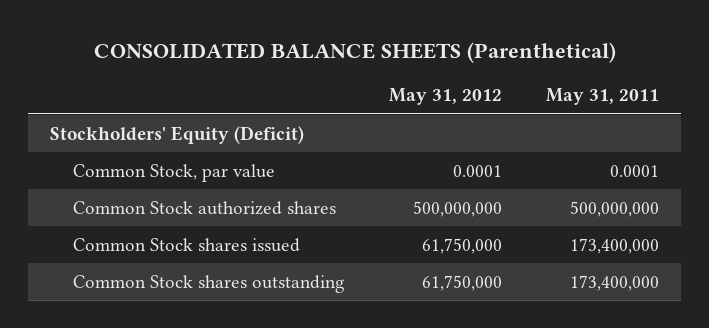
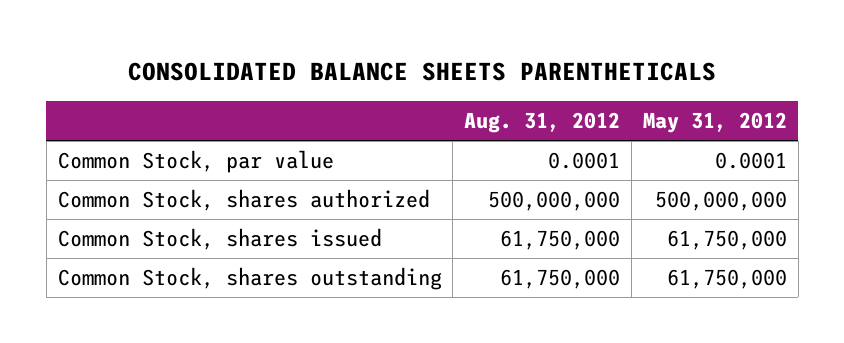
[93,41,616,63] CONSOLIDATED BALANCE SHEETS (Parenthetical) -> [128,61,717,81] CONSOLIDATED BALANCE SHEETS PARENTHETICALS
[546,88,660,106] May 31, 2011 -> none
none -> [464,112,621,134] Aug. 31, 2012
[50,125,305,144] Stockholders' Equity (Deficit) -> none
[72,200,336,215] Common Stock authorized shares -> [57,189,430,212] Common Stock, shares authorized
[72,237,300,252] Common Stock shares issued -> [57,228,382,251] Common Stock, shares issued
[72,274,345,293] Common Stock shares outstanding -> [57,267,442,291] Common Stock, shares outstanding

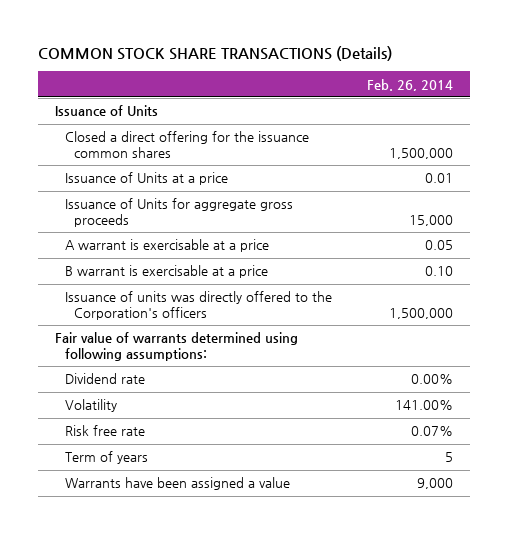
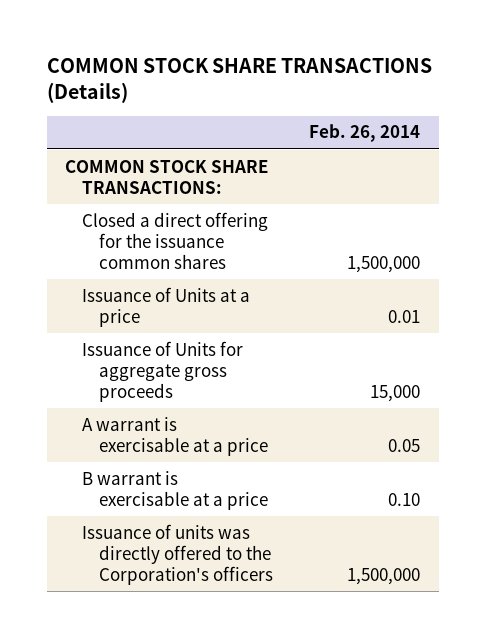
[55,105,159,117] Issuance of Units -> none
none -> [65,159,269,194] COMMON STOCK SHARE TRANSACTIONS:
[55,332,299,361] Fair value of warrants determined using following assumptions: -> none
[64,373,145,385] Dividend rate -> none
[64,399,117,413] Volatility -> none
[64,425,145,437] Risk free rate -> none
[64,451,148,465] Term of years -> none
[64,477,290,491] Warrants have been assigned a value -> none

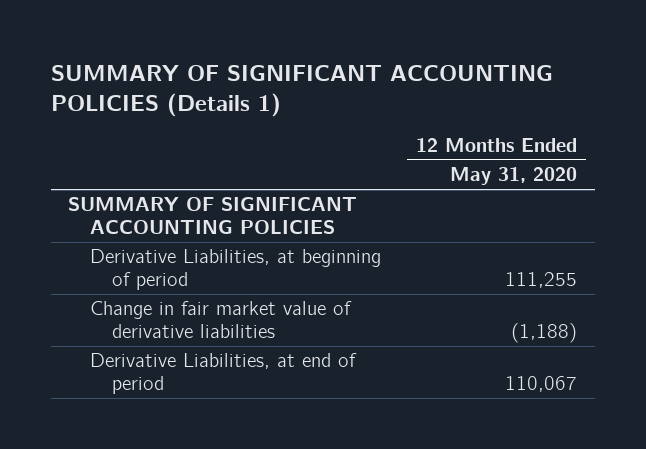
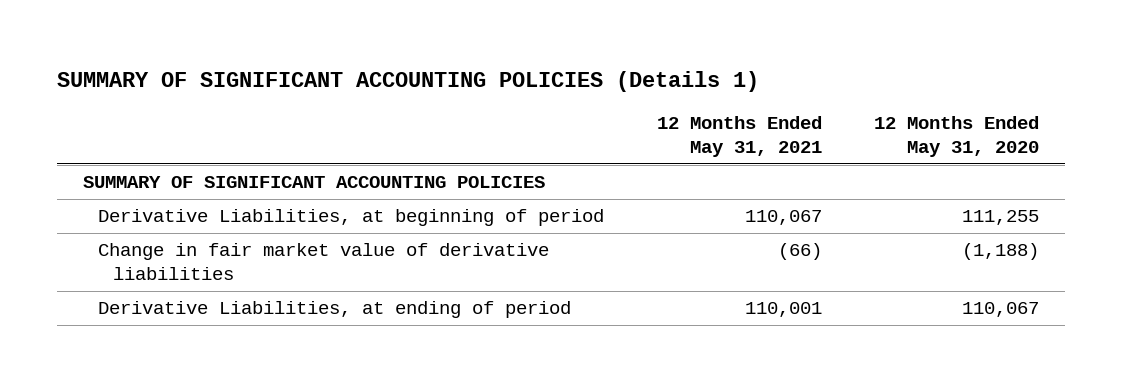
none -> [656,116,822,157] 12 Months Ended May 31, 2021
[90,353,358,394] Derivative Liabilities, at end of period -> [98,301,572,319] Derivative Liabilities, at ending of period

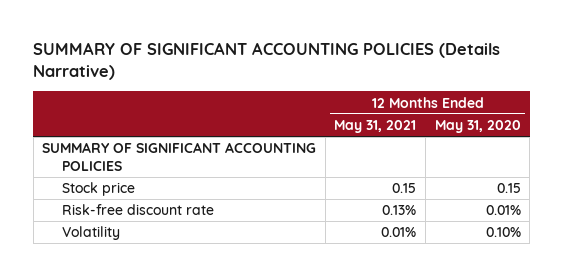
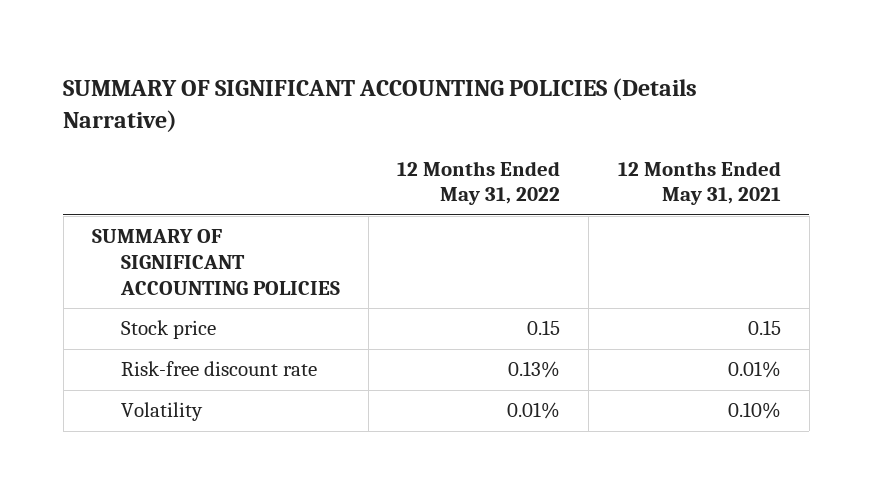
[434,120,521,134] May 31, 2020 -> none
none -> [397,160,561,206] 12 Months Ended May 31, 2022
[382,205,417,216] 0.13% -> [727,361,781,379] 0.01%
[381,227,417,238] 0.01% -> [727,402,781,420] 0.10%

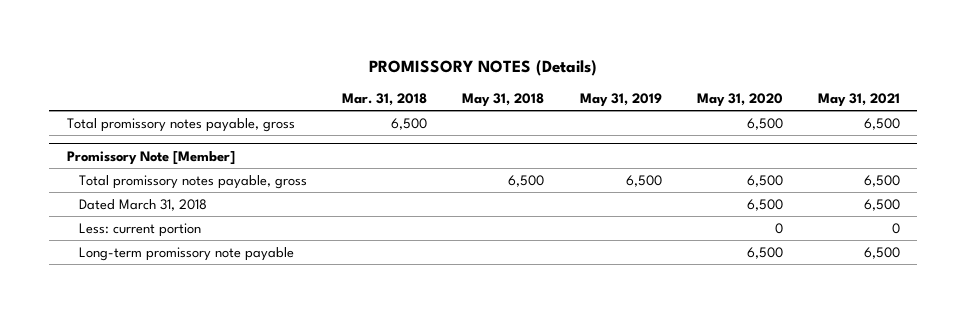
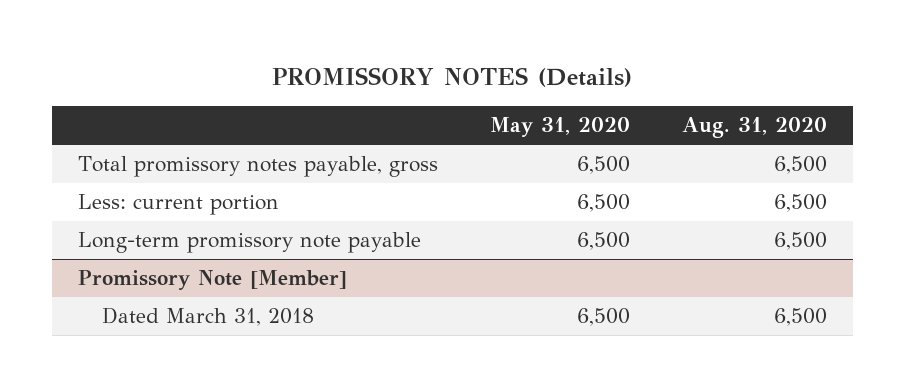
[342,93,428,107] Mar. 31, 2018 -> none
[462,93,545,108] May 31, 2018 -> none
[579,93,662,108] May 31, 2019 -> none
[817,93,900,108] May 31, 2021 -> none
none -> [681,117,827,139] Aug. 31, 2020
none -> [78,194,280,216] Less: current portion
none -> [78,232,422,254] Long-term promissory note payable
[79,174,308,189] Total promissory notes payable, gross -> none
[79,222,202,237] Less: current portion -> none
[79,246,295,261] Long-term promissory note payable -> none

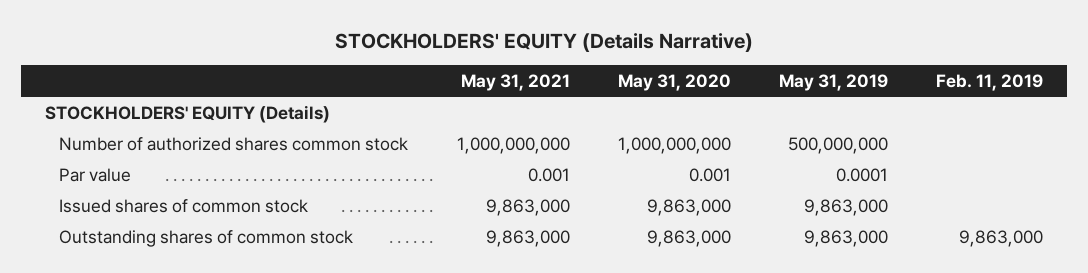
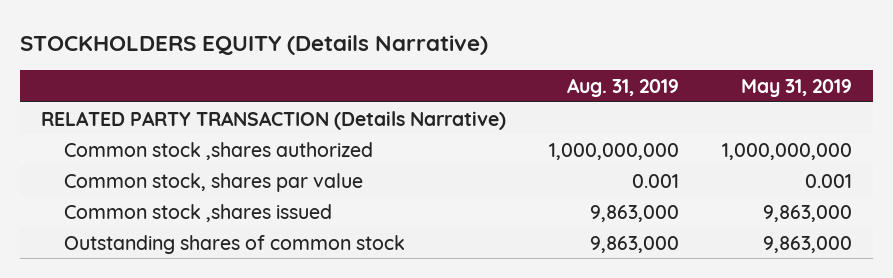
[334,32,753,52] STOCKHOLDERS' EQUITY (Details Narrative) -> [20,34,489,55] STOCKHOLDERS EQUITY (Details Narrative)
[460,74,570,92] May 31, 2021 -> none
[617,74,731,92] May 31, 2020 -> none
[936,74,1044,92] Feb. 11, 2019 -> none
none -> [567,77,680,97] Aug. 31, 2019
[44,104,330,123] STOCKHOLDERS' EQUITY (Details) -> none
none -> [41,110,507,130] RELATED PARTY TRANSACTION (Details Narrative)
[59,136,409,151] Number of authorized shares common stock -> [64,141,374,160] Common stock ,shares authorized
[787,136,888,154] 500,000,000 -> [721,142,852,160] 1,000,000,000
[59,167,132,182] Par value -> [64,172,364,192] Common stock, shares par value
[835,167,888,182] 0.0001 -> [804,173,852,188] 0.001
[59,198,309,213] Issued shares of common stock -> [64,203,333,222] Common stock ,shares issued

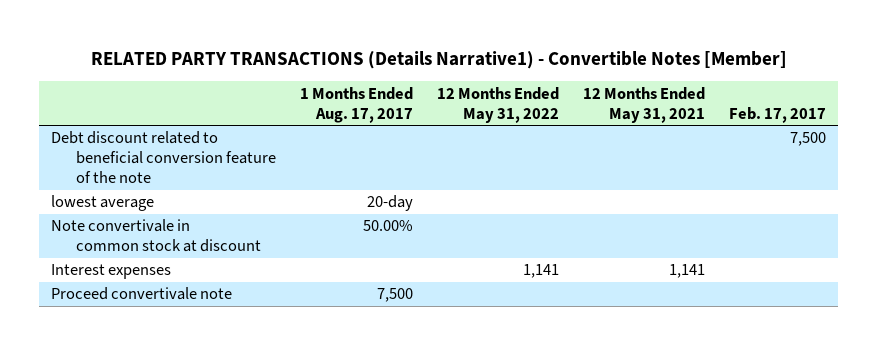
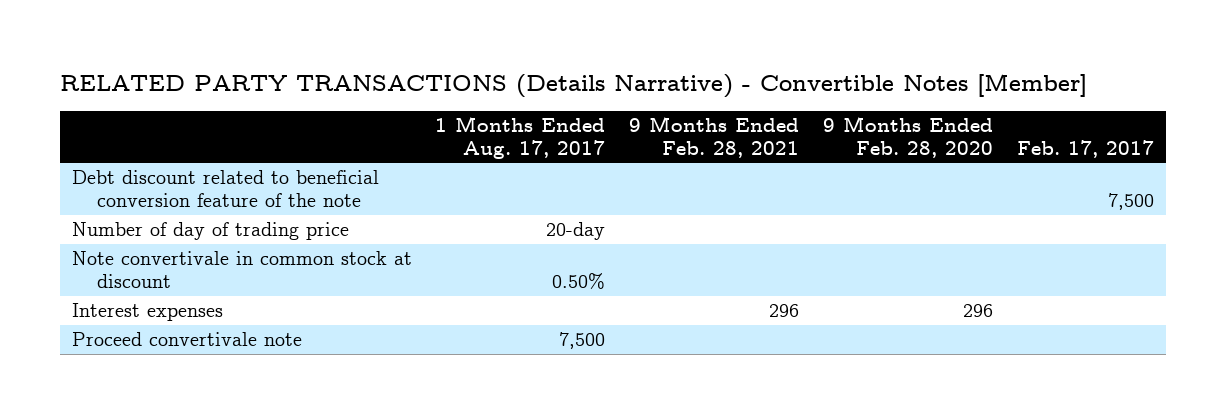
[90,50,787,69] RELATED PARTY TRANSACTIONS (Details Narrative1) - Convertible Notes [Member] -> [59,73,1087,98] RELATED PARTY TRANSACTIONS (Details Narrative) - Convertible Notes [Member]
[437,86,560,123] 12 Months Ended May 31, 2022 -> none
[583,86,706,123] 12 Months Ended May 31, 2021 -> none
none -> [629,115,800,158] 9 Months Ended Feb. 28, 2021
none -> [822,115,993,158] 9 Months Ended Feb. 28, 2020
[51,195,155,212] lowest average -> none
none -> [71,222,349,241] Number of day of trading price
[363,220,414,232] 50.00% -> [552,273,606,290] 0.50%

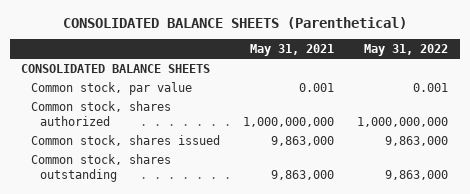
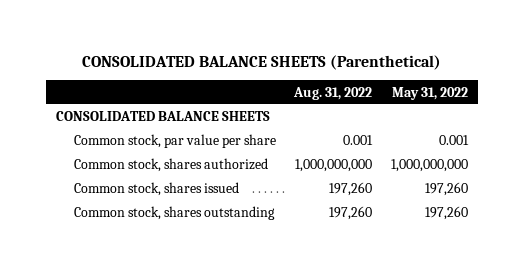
[249,44,334,57] May 31, 2021 -> none
none -> [293,86,373,100] Aug. 31, 2022
[30,81,192,95] Common stock, par value -> [73,134,276,149] Common stock, par value per share
[385,135,449,146] 9,863,000 -> [425,182,469,197] 197,260
[385,169,449,180] 9,863,000 -> [425,206,469,221] 197,260

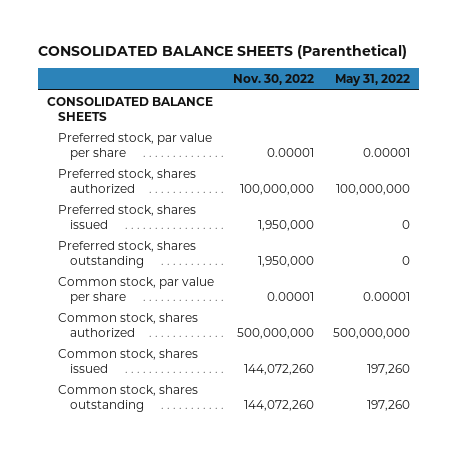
[293,86,373,100] Aug. 31, 2022 -> none
none -> [232,74,314,86] Nov. 30, 2022
none -> [58,132,213,160] Preferred stock, par value per share
none -> [58,168,197,193] Preferred stock, shares authorized
none -> [58,204,197,229] Preferred stock, shares issued
none -> [58,240,197,268] Preferred stock, shares outstanding
[439,135,470,146] 0.001 -> [362,291,410,301] 0.00001
[391,159,469,173] 1,000,000,000 -> [332,327,410,339] 500,000,000

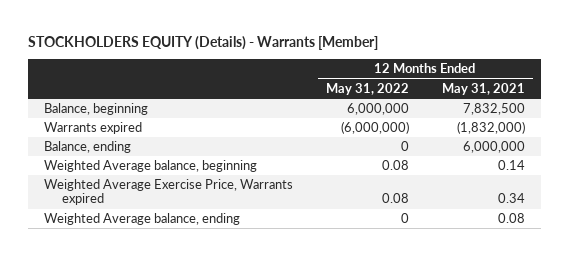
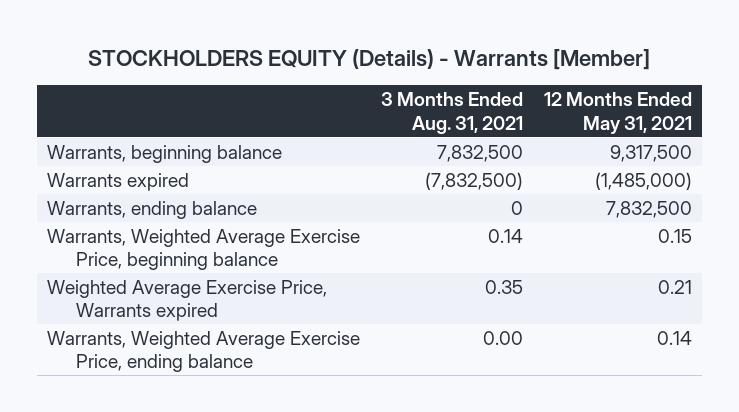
[325,82,409,95] May 31, 2022 -> none
none -> [380,92,523,134] 3 Months Ended Aug. 31, 2021
[44,103,149,116] Balance, beginning -> [47,144,283,163] Warrants, beginning balance
[462,103,525,116] 7,832,500 -> [609,144,692,162] 9,317,500
[456,121,525,135] (1,832,000) -> [594,171,692,190] (1,485,000)
[44,141,132,154] Balance, ending -> [47,200,258,219] Warrants, ending balance
[462,141,525,154] 6,000,000 -> [605,200,692,218] 7,832,500
[44,160,258,173] Weighted Average balance, beginning -> [47,228,361,271] Warrants, Weighted Average Exercise Price, beginning balance
[497,160,525,171] 0.14 -> [657,228,692,243] 0.15
[497,193,525,204] 0.34 -> [657,279,692,294] 0.21
[44,213,241,226] Weighted Average balance, ending -> [47,330,361,373] Warrants, Weighted Average Exercise Price, ending balance
[497,213,525,224] 0.08 -> [656,330,692,345] 0.14

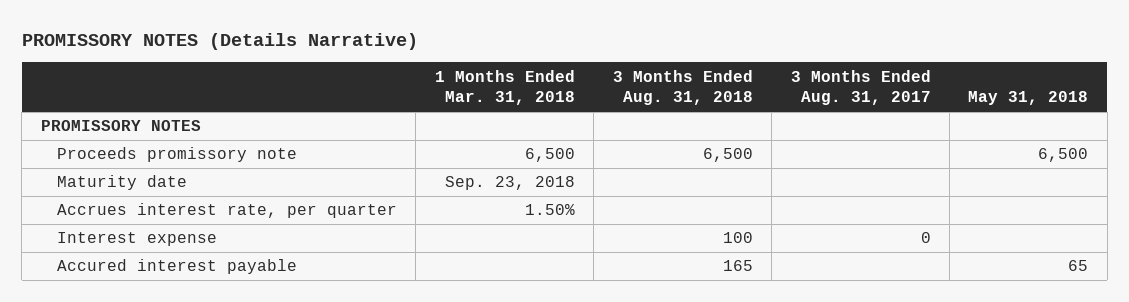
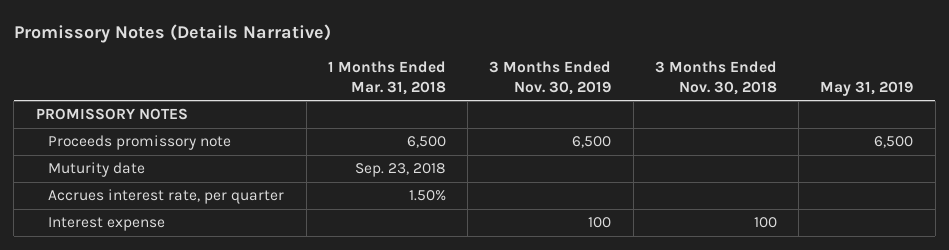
[21,33,418,51] PROMISSORY NOTES (Details Narrative) -> [13,23,331,43] Promissory Notes (Details Narrative)
[612,69,753,106] 3 Months Ended Aug. 31, 2018 -> none
[790,69,931,106] 3 Months Ended Aug. 31, 2017 -> none
[968,91,1089,106] May 31, 2018 -> none
none -> [489,60,612,95] 3 Months Ended Nov. 30, 2019
none -> [654,60,777,95] 3 Months Ended Nov. 30, 2018
none -> [820,80,914,96] May 31, 2019
[56,175,187,191] Maturity date -> [48,162,146,178] Muturity date
[56,259,297,275] Accured interest payable -> none

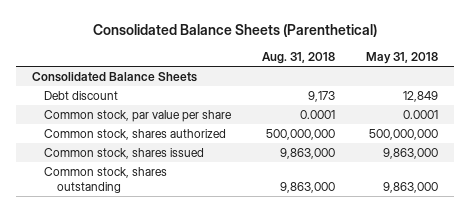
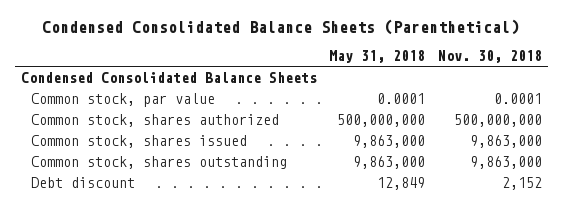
[93,23,378,37] Consolidated Balance Sheets (Parenthetical) -> [42,19,520,36] Condensed Consolidated Balance Sheets (Parenthetical)
[262,51,336,64] Aug. 31, 2018 -> none
none -> [437,50,542,64] Nov. 30, 2018
[31,72,197,83] Consolidated Balance Sheets -> [21,72,318,84] Condensed Consolidated Balance Sheets
[44,110,233,123] Common stock, par value per share -> [31,93,216,108] Common stock, par value
[44,91,119,101] Debt discount -> [31,177,136,189] Debt discount

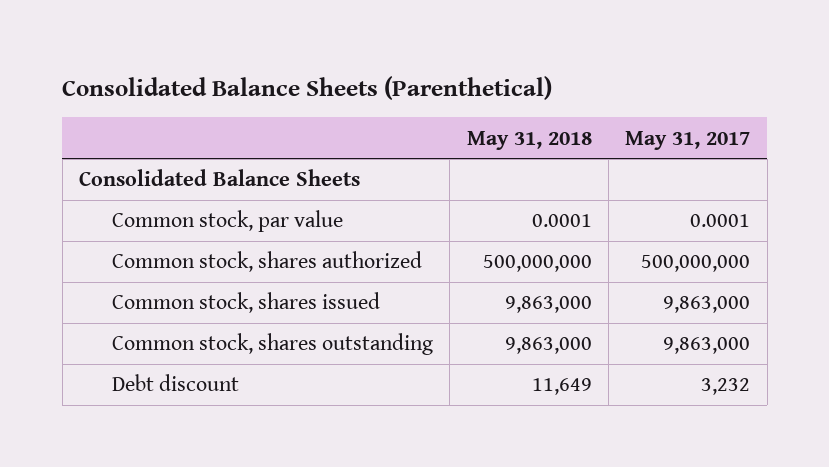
[42,19,520,36] Condensed Consolidated Balance Sheets (Parenthetical) -> [62,75,553,100] Consolidated Balance Sheets (Parenthetical)
[437,50,542,64] Nov. 30, 2018 -> none
none -> [625,130,751,150] May 31, 2017
[21,72,318,84] Condensed Consolidated Balance Sheets -> [78,169,360,187] Consolidated Balance Sheets
[377,177,426,191] 12,849 -> [531,378,592,396] 11,649

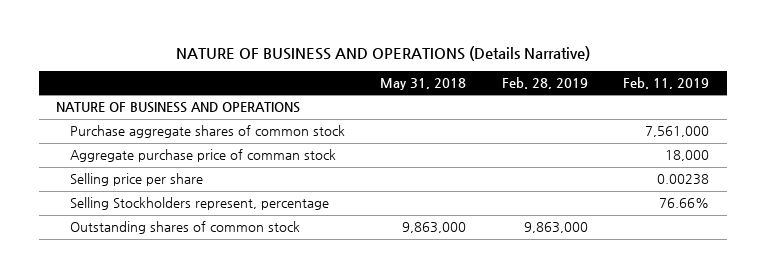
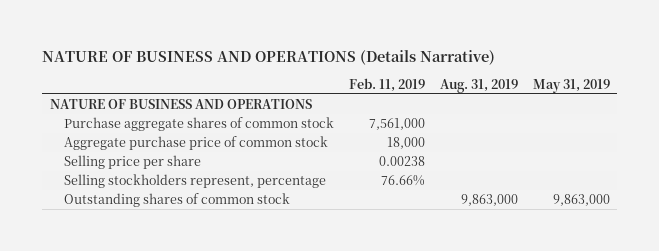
[380,77,467,90] May 31, 2018 -> none
[501,76,588,89] Feb. 28, 2019 -> none
none -> [439,78,518,93] Aug. 31, 2019
none -> [532,78,610,93] May 31, 2019
[69,149,336,163] Aggregate purchase price of comman stock -> [63,136,328,151] Aggregate purchase price of common stock
[69,197,329,211] Selling Stockholders represent, percentage -> [63,174,326,189] Selling stockholders represent, percentage

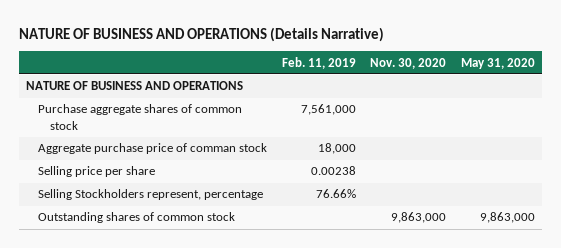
[439,78,518,93] Aug. 31, 2019 -> none
[532,78,610,93] May 31, 2019 -> none
none -> [370,57,447,69] Nov. 30, 2020
none -> [460,57,535,69] May 31, 2020
[63,136,328,151] Aggregate purchase price of common stock -> [38,143,268,155] Aggregate purchase price of comman stock
[63,174,326,189] Selling stockholders represent, percentage -> [38,189,264,201] Selling Stockholders represent, percentage

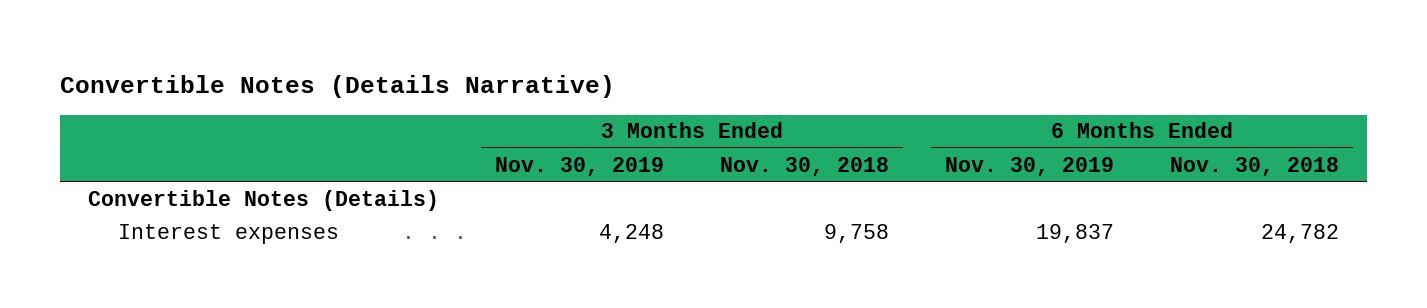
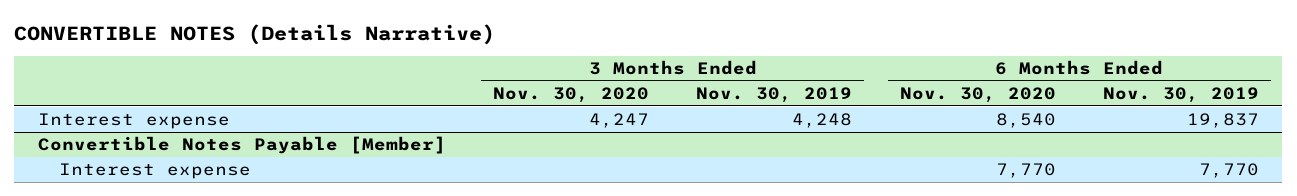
[60,75,616,99] Convertible Notes (Details Narrative) -> [14,23,496,45] CONVERTIBLE NOTES (Details Narrative)
[720,156,890,176] Nov. 30, 2018 -> none
[1170,156,1340,176] Nov. 30, 2018 -> none
none -> [493,87,650,104] Nov. 30, 2020
none -> [899,87,1056,104] Nov. 30, 2020
[88,189,440,211] Convertible Notes (Details) -> none
[118,223,340,244] Interest expenses -> [37,113,230,130] Interest expense
none -> [37,136,446,155] Convertible Notes Payable [Member]
none -> [58,163,251,180] Interest expense

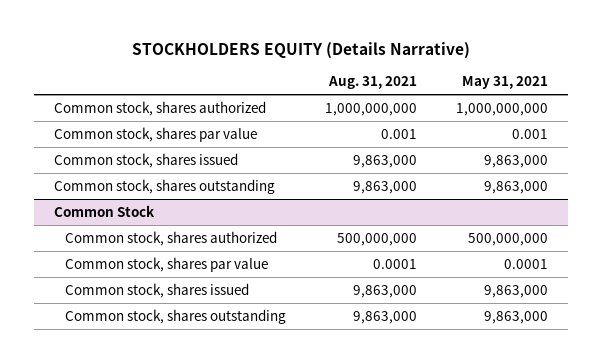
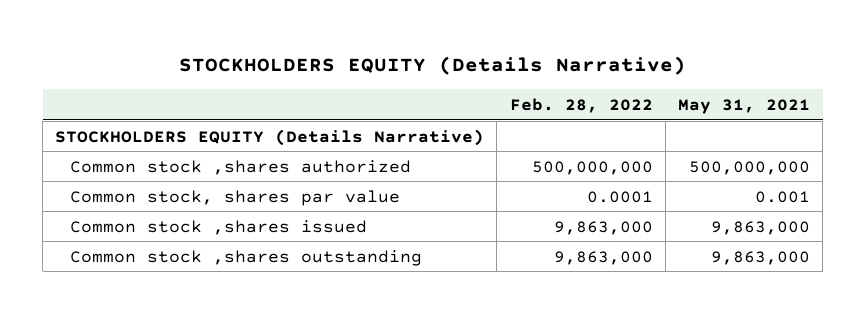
[328,76,418,90] Aug. 31, 2021 -> none
none -> [509,97,653,113] Feb. 28, 2022
none -> [55,128,485,146] STOCKHOLDERS EQUITY (Details Narrative)
[53,100,266,116] Common stock, shares authorized -> [70,159,412,175] Common stock ,shares authorized
[456,102,549,116] 1,000,000,000 -> [689,160,811,175] 500,000,000
[53,204,155,217] Common Stock -> none
[65,230,278,246] Common stock, shares authorized -> none
[65,256,269,272] Common stock, shares par value -> none
[65,282,250,298] Common stock, shares issued -> none
[65,308,287,324] Common stock, shares outstanding -> none
[53,152,238,168] Common stock, shares issued -> [70,219,368,235] Common stock ,shares issued
[53,178,275,194] Common stock, shares outstanding -> [70,249,423,266] Common stock ,shares outstanding

